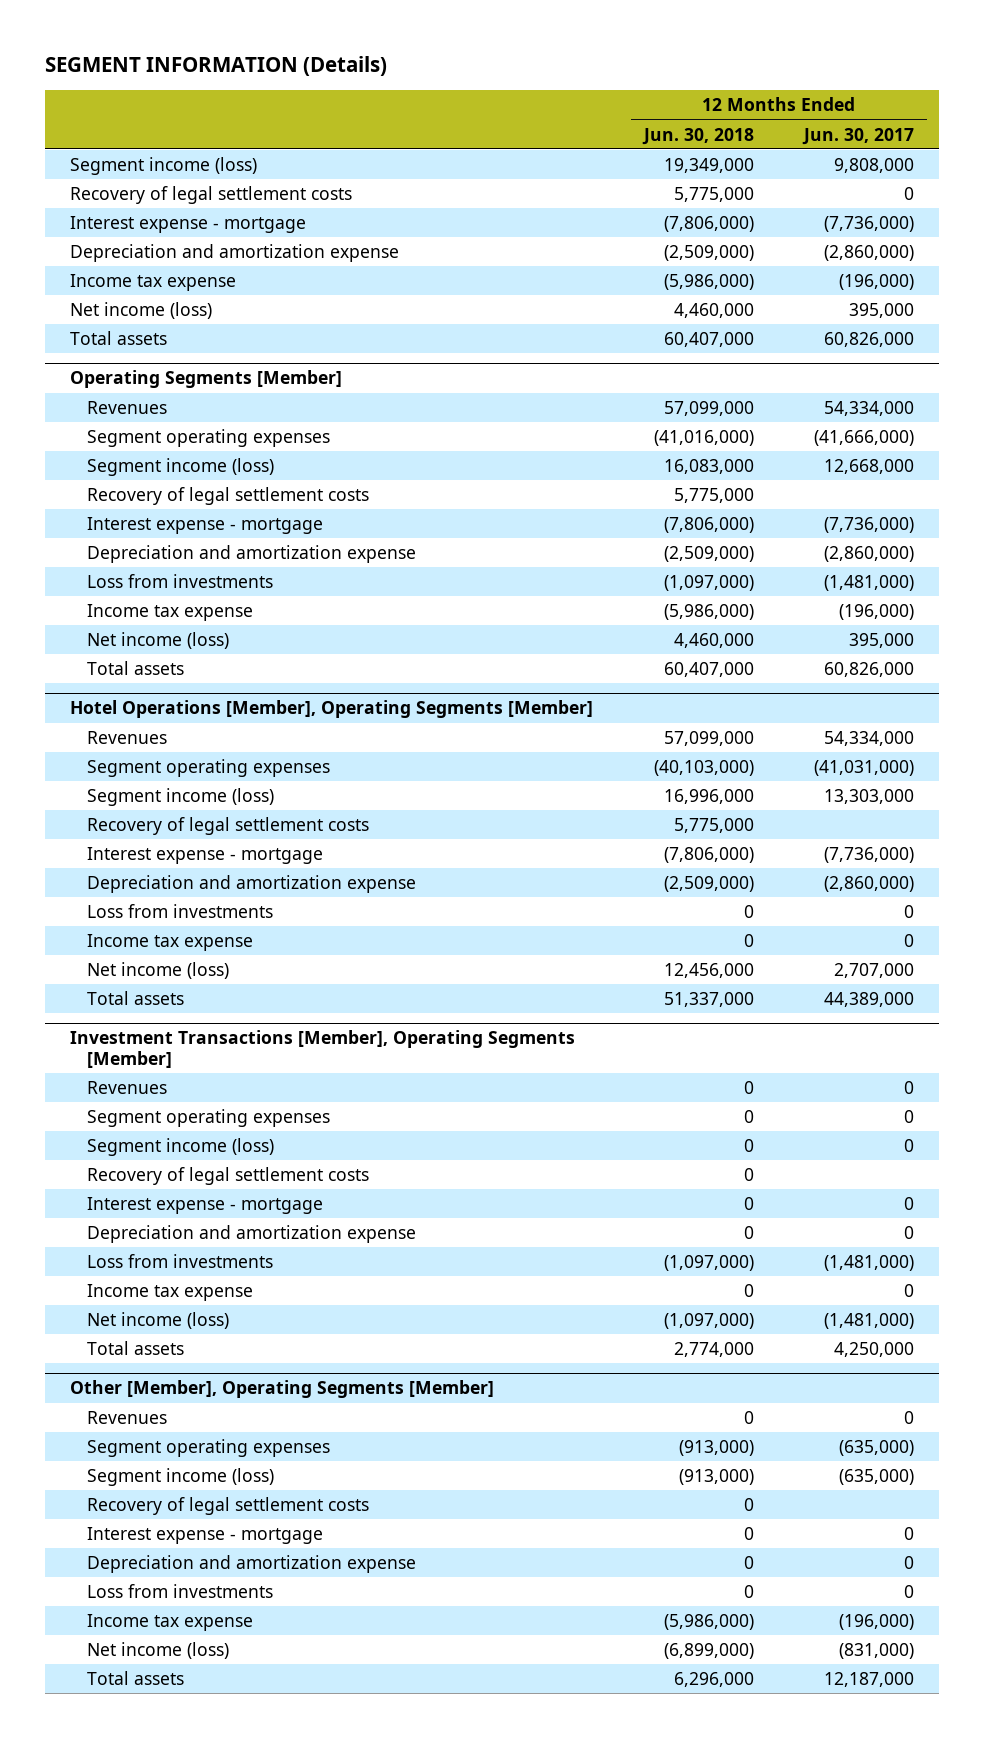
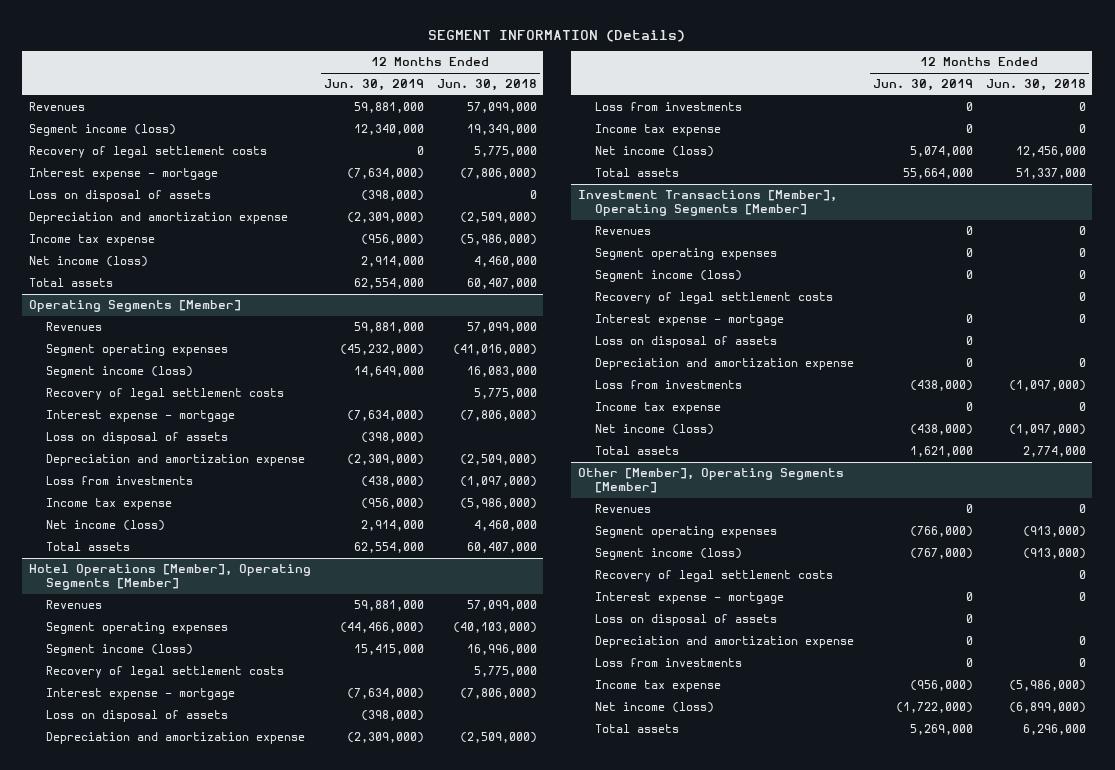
[802,127,915,145] Jun. 30, 2017 -> none
none -> [323,79,424,92] Jun. 30, 2019
none -> [28,102,85,112] Revenues
none -> [28,190,211,203] Loss on disposal of assets
none -> [45,432,228,445] Loss on disposal of assets
none -> [45,710,228,723] Loss on disposal of assets
none -> [594,336,777,349] Loss on disposal of assets
none -> [594,614,777,627] Loss on disposal of assets

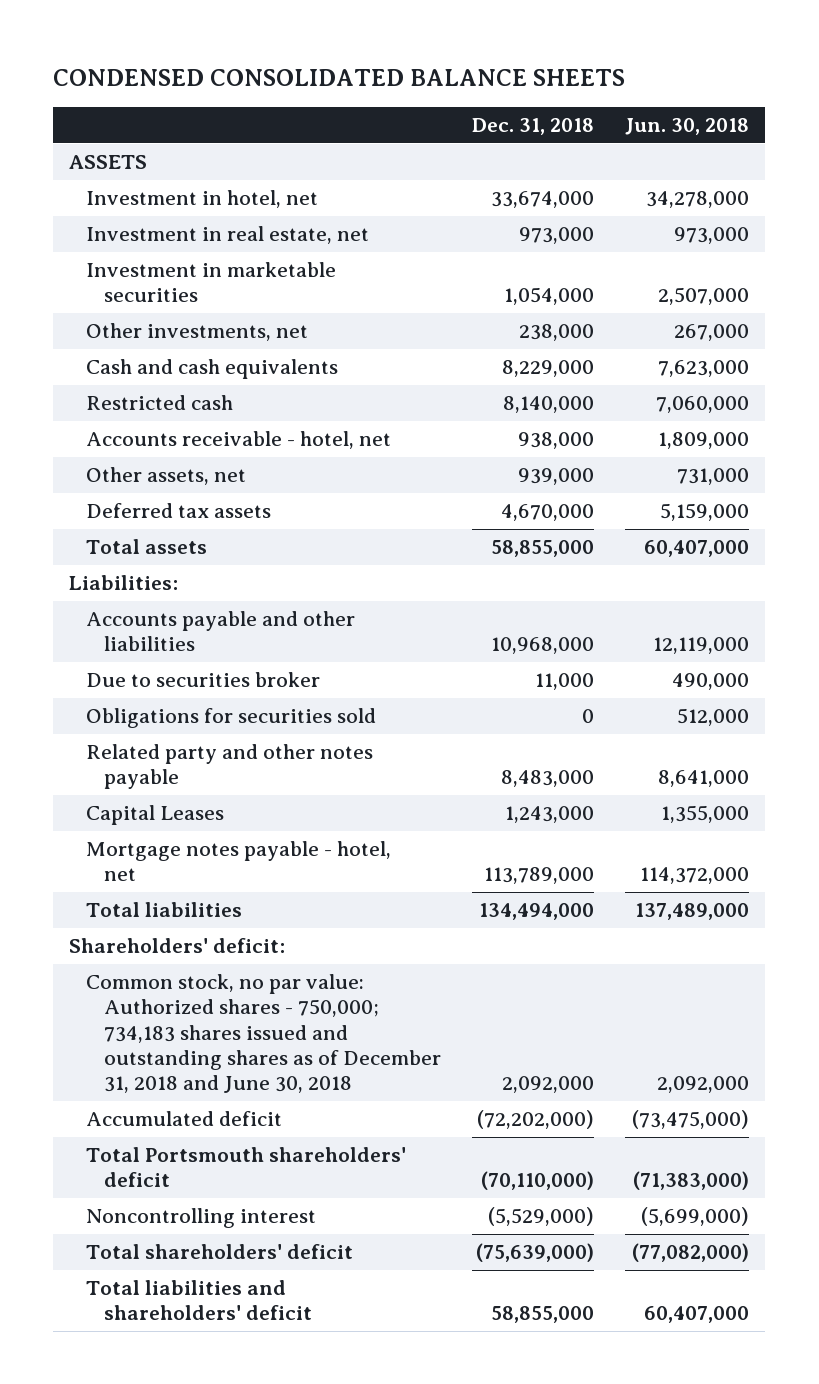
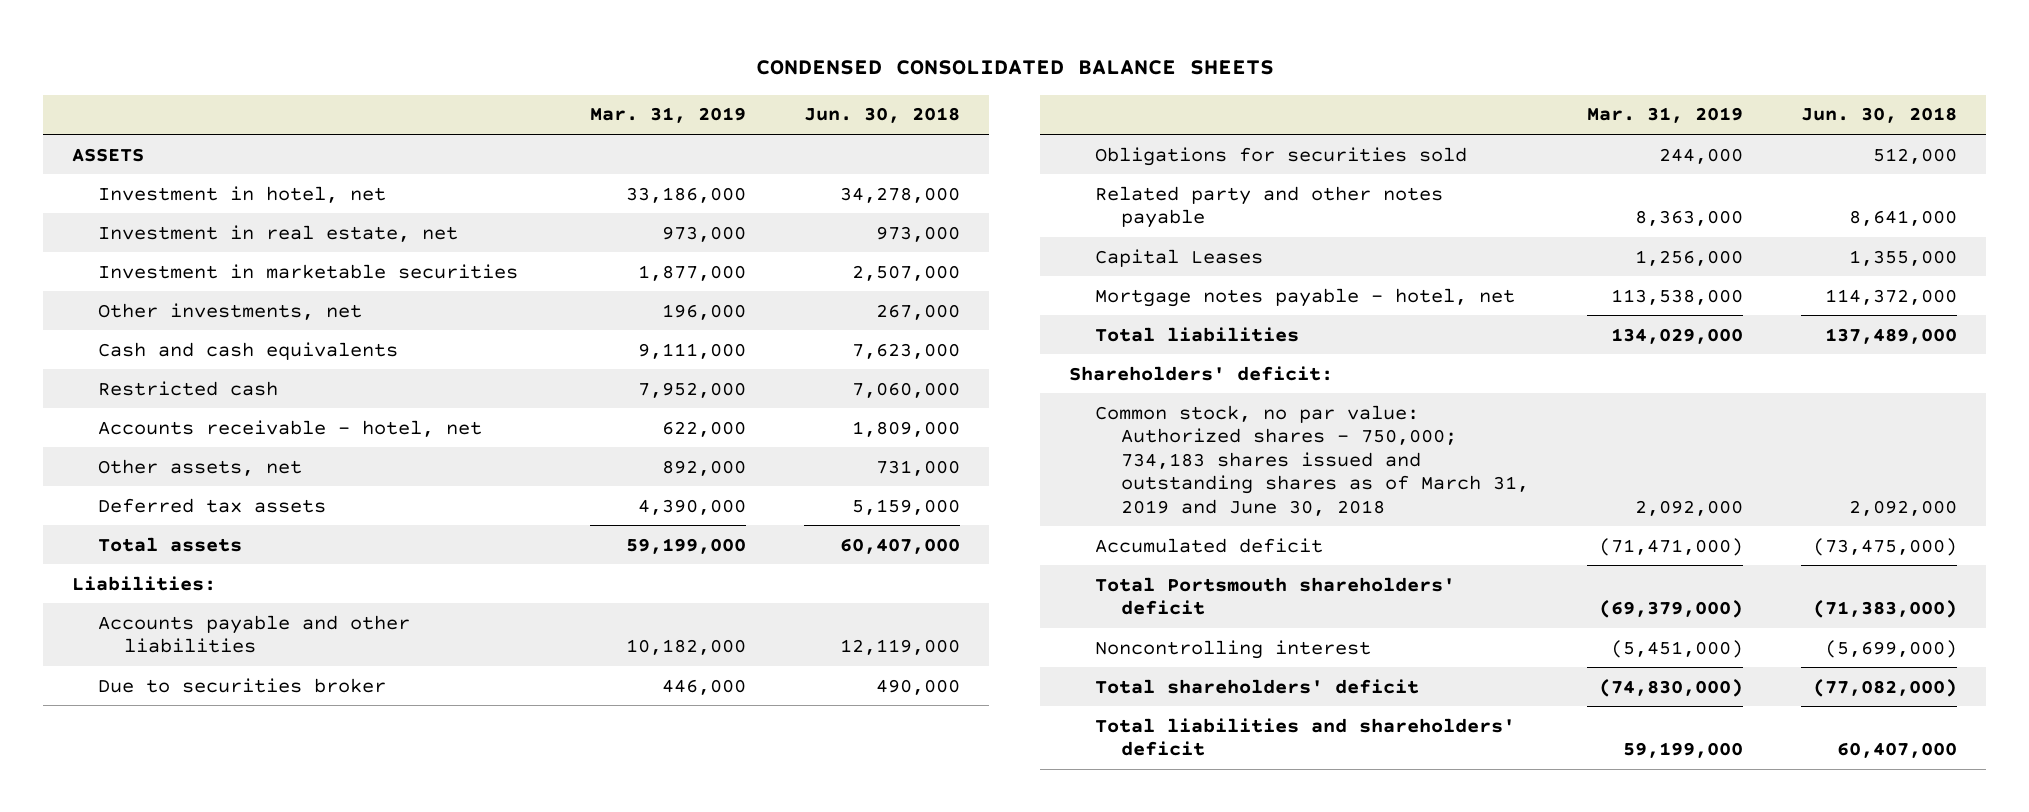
[472,118,595,136] Dec. 31, 2018 -> none
none -> [589,107,746,124] Mar. 31, 2019
[86,974,441,1094] Common stock, no par value: Authorized shares - 750,000; 734,183 shares issued and outstanding shares as of December 31, 2018 and June 30, 2018 -> [1094,404,1529,516] Common stock, no par value: Authorized shares - 750,000; 734,183 shares issued and outstanding shares as of March 31, 2019 and June 30, 2018

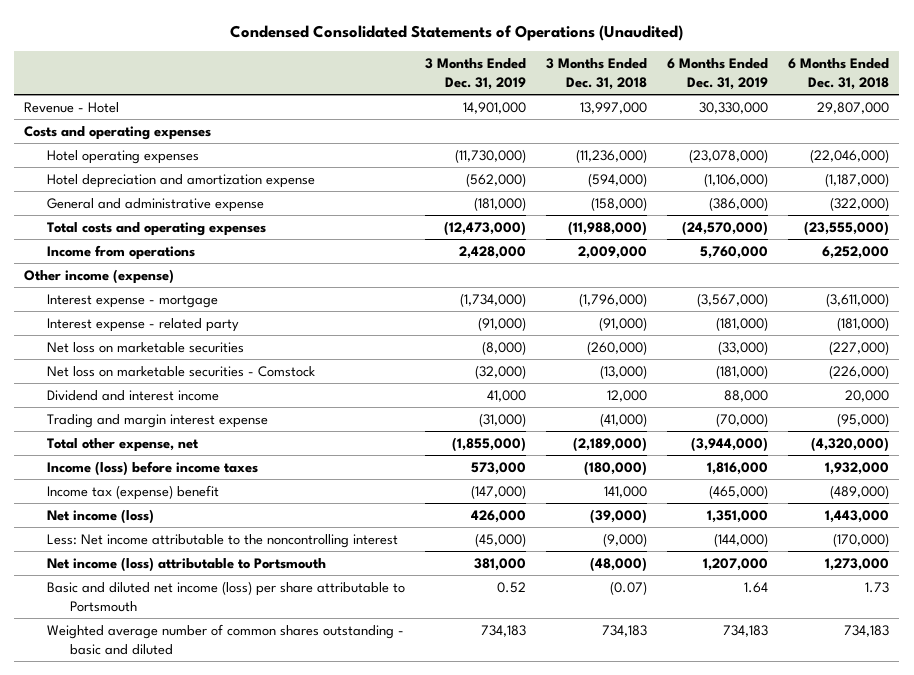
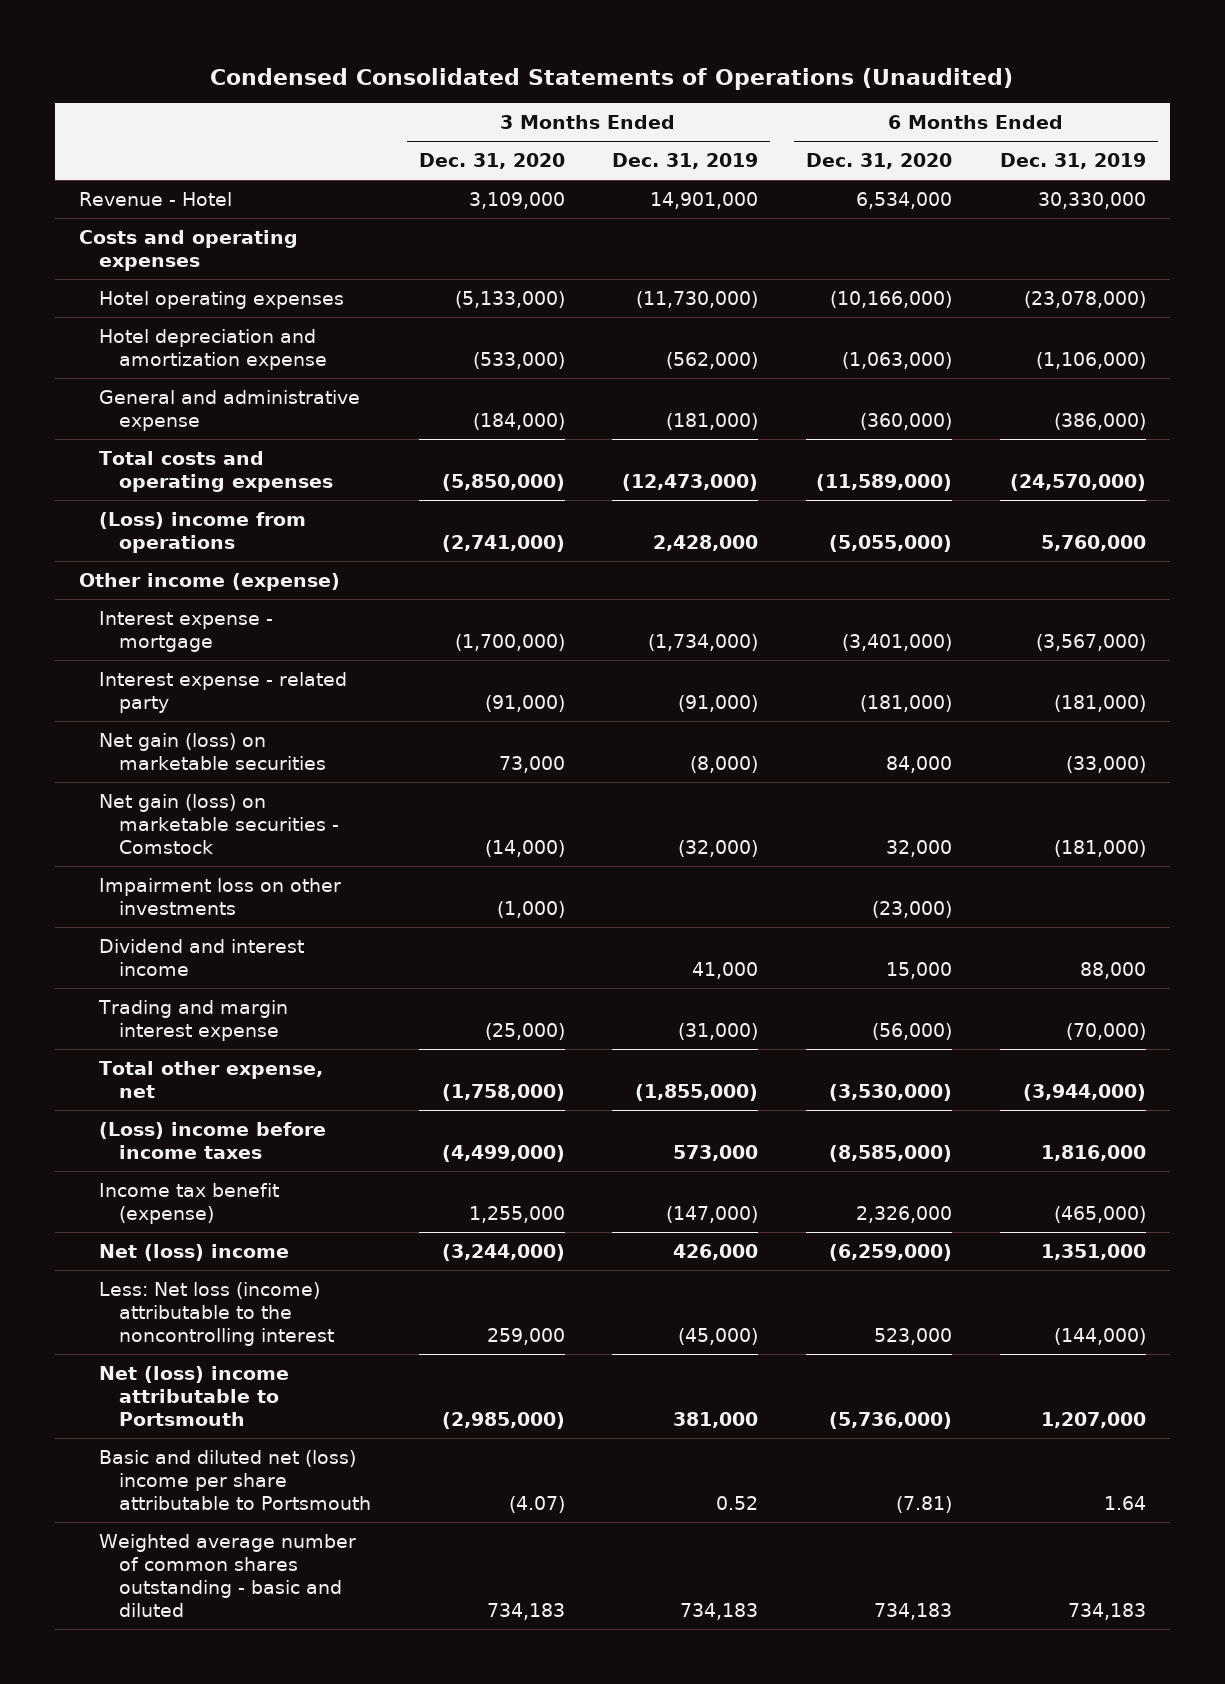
[546,58,648,90] 3 Months Ended Dec. 31, 2018 -> none
[788,58,890,90] 6 Months Ended Dec. 31, 2018 -> none
none -> [418,153,565,170] Dec. 31, 2020
none -> [805,153,952,170] Dec. 31, 2020
[47,244,196,260] Income from operations -> [99,511,307,553] (Loss) income from operations
[47,341,245,353] Net loss on marketable securities -> [99,732,326,770] Net gain (loss) on marketable securities
[47,365,316,377] Net loss on marketable securities - Comstock -> [99,793,339,854] Net gain (loss) on marketable securities - Comstock
none -> [99,877,342,915] Impairment loss on other investments
[47,460,259,476] Income (loss) before income taxes -> [99,1121,327,1159] (Loss) income before income taxes
[47,484,220,500] Income tax (expense) benefit -> [99,1182,280,1224] Income tax benefit (expense)
[47,508,155,524] Net income (loss) -> [99,1243,290,1261] Net (loss) income
[47,533,399,548] Less: Net income attributable to the noncontrolling interest -> [99,1281,334,1346] Less: Net loss (income) attributable to the noncontrolling interest
[47,556,327,572] Net income (loss) attributable to Portsmouth -> [99,1365,290,1426] Net (loss) income attributable to Portsmouth
[47,580,406,612] Basic and diluted net income (loss) per share attributable to Portsmouth -> [99,1449,371,1510] Basic and diluted net (loss) income per share attributable to Portsmouth

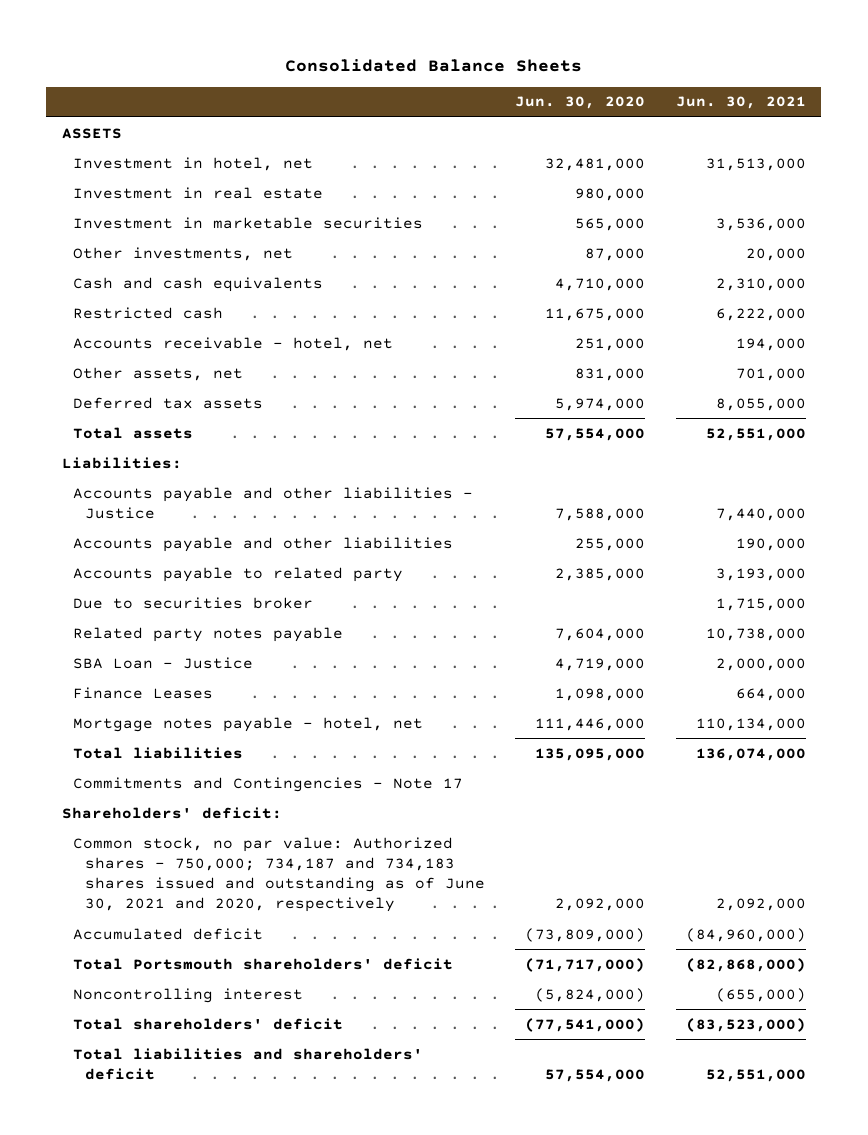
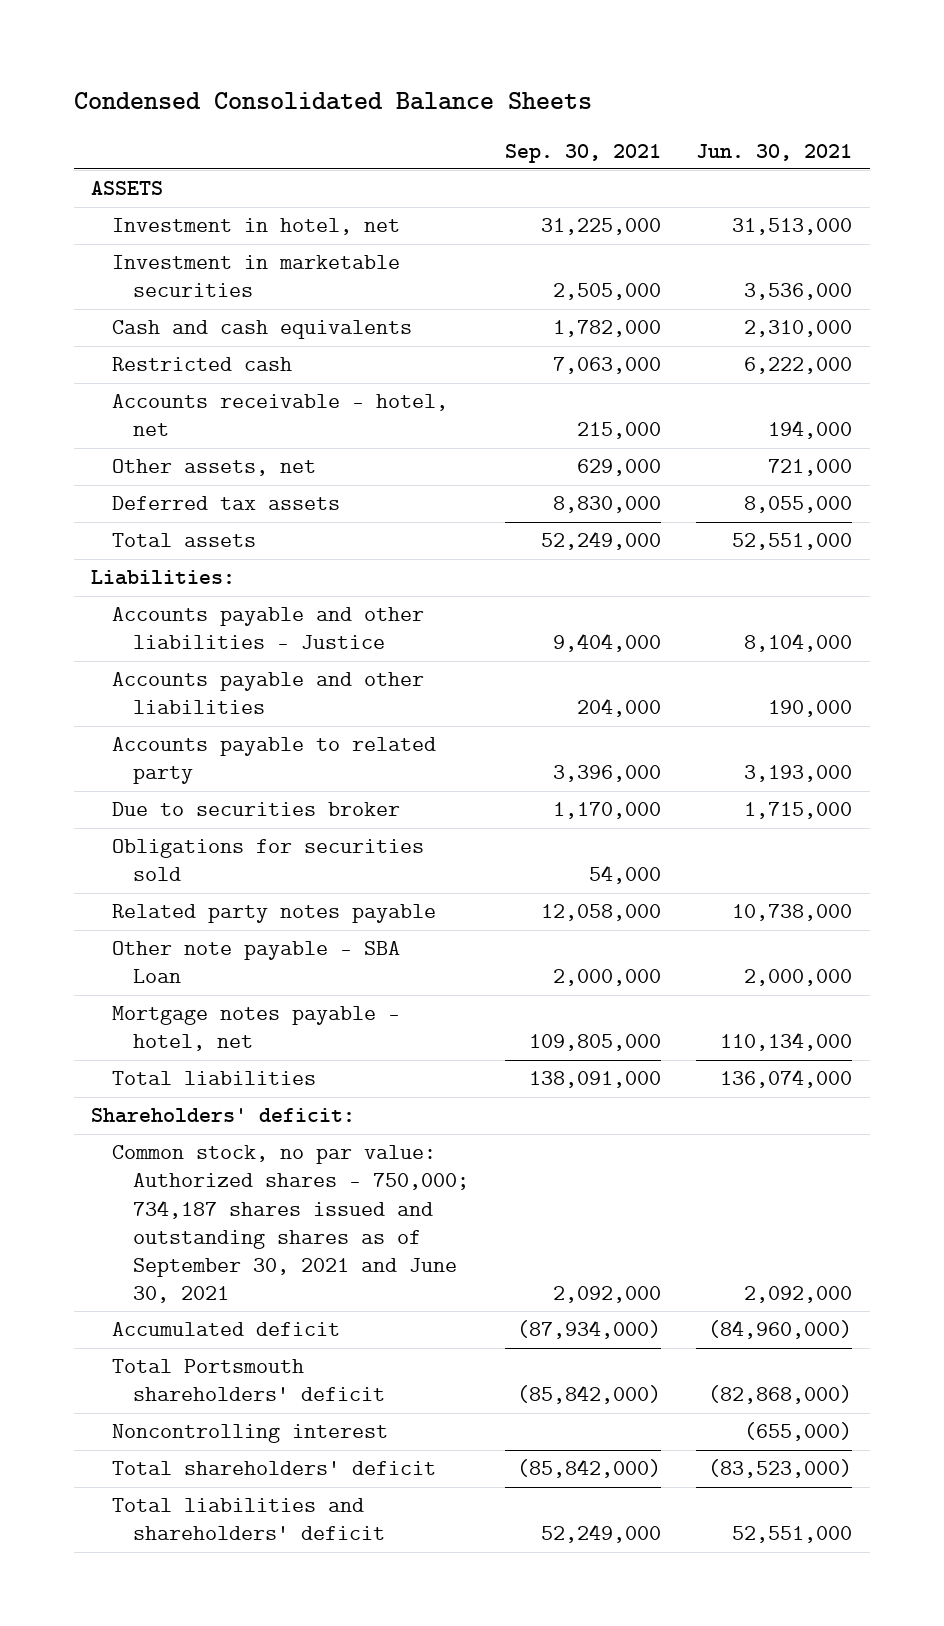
[284,58,582,72] Consolidated Balance Sheets -> [73,92,592,111] Condensed Consolidated Balance Sheets
[515,96,646,110] Jun. 30, 2020 -> none
none -> [504,143,661,163] Sep. 30, 2021
[73,186,324,199] Investment in real estate -> none
[73,246,294,261] Other investments, net -> none
[736,367,807,381] 701,000 -> [768,459,853,477] 721,000
[716,507,807,521] 7,440,000 -> [744,633,853,653] 8,104,000
none -> [112,839,425,882] Obligations for securities sold
[73,656,254,669] SBA Loan - Justice -> none
[73,686,214,699] Finance Leases -> none
none -> [112,941,401,984] Other note payable - SBA Loan
[73,776,464,792] Commitments and Contingencies - Note 17 -> none
[73,836,485,913] Common stock, no par value: Authorized shares - 750,000; 734,187 and 734,183 shares issued and outstanding as of June 30, 2021 and 2020, respectively -> [112,1145,470,1304] Common stock, no par value: Authorized shares - 750,000; 734,187 shares issued and outstanding shares as of September 30, 2021 and June 30, 2021

